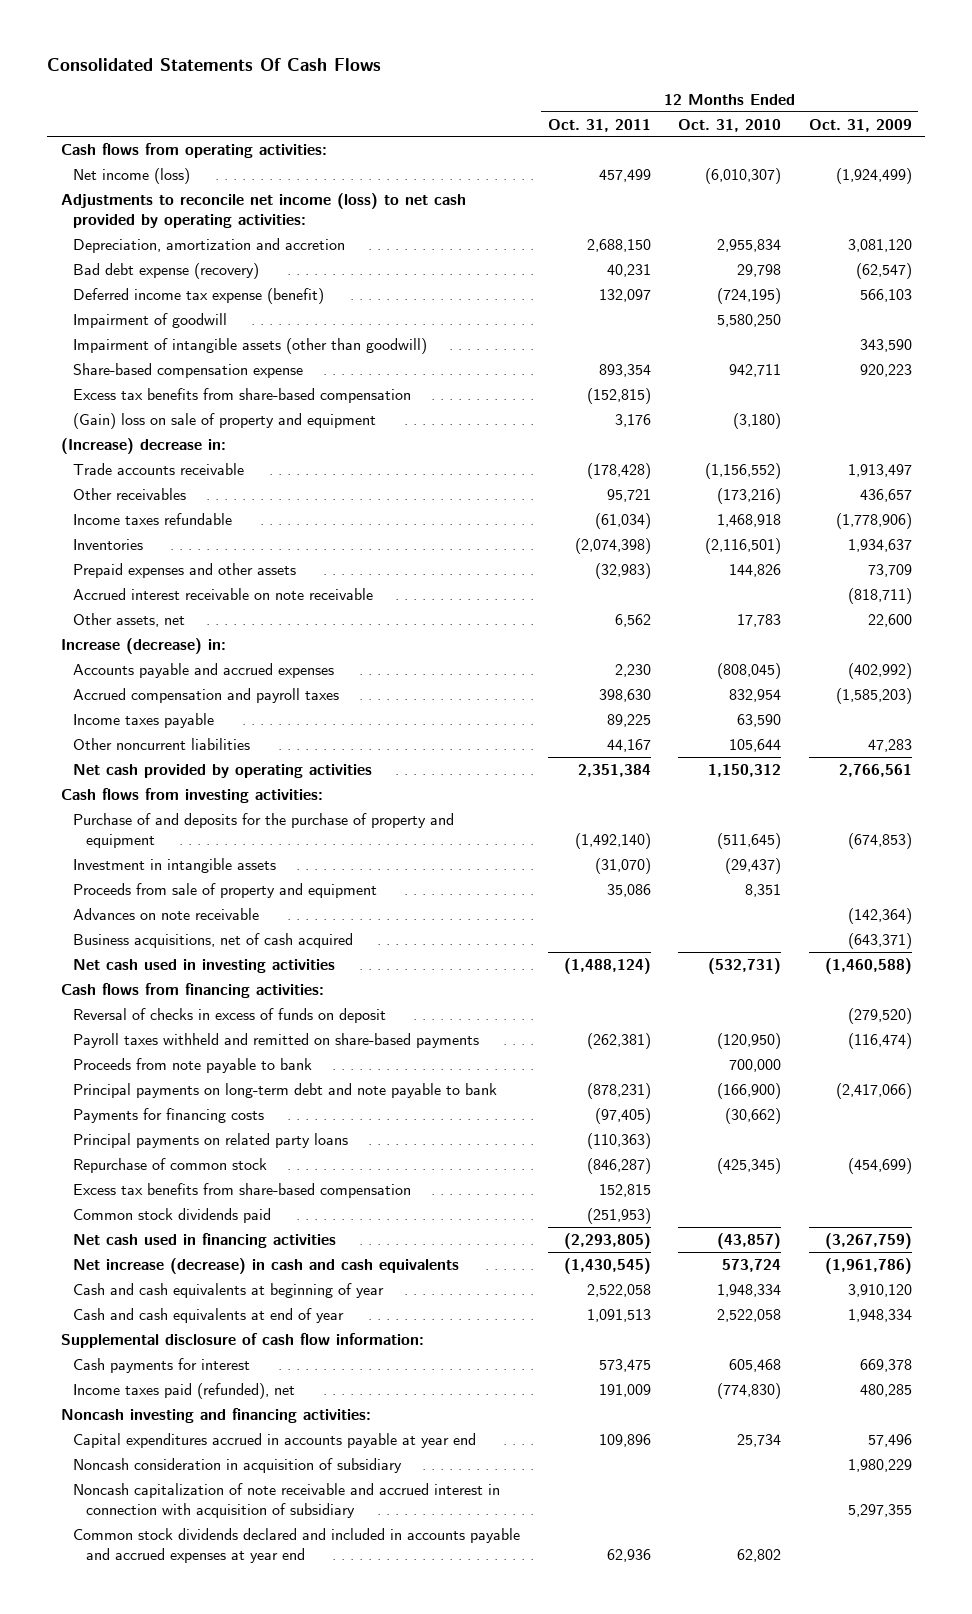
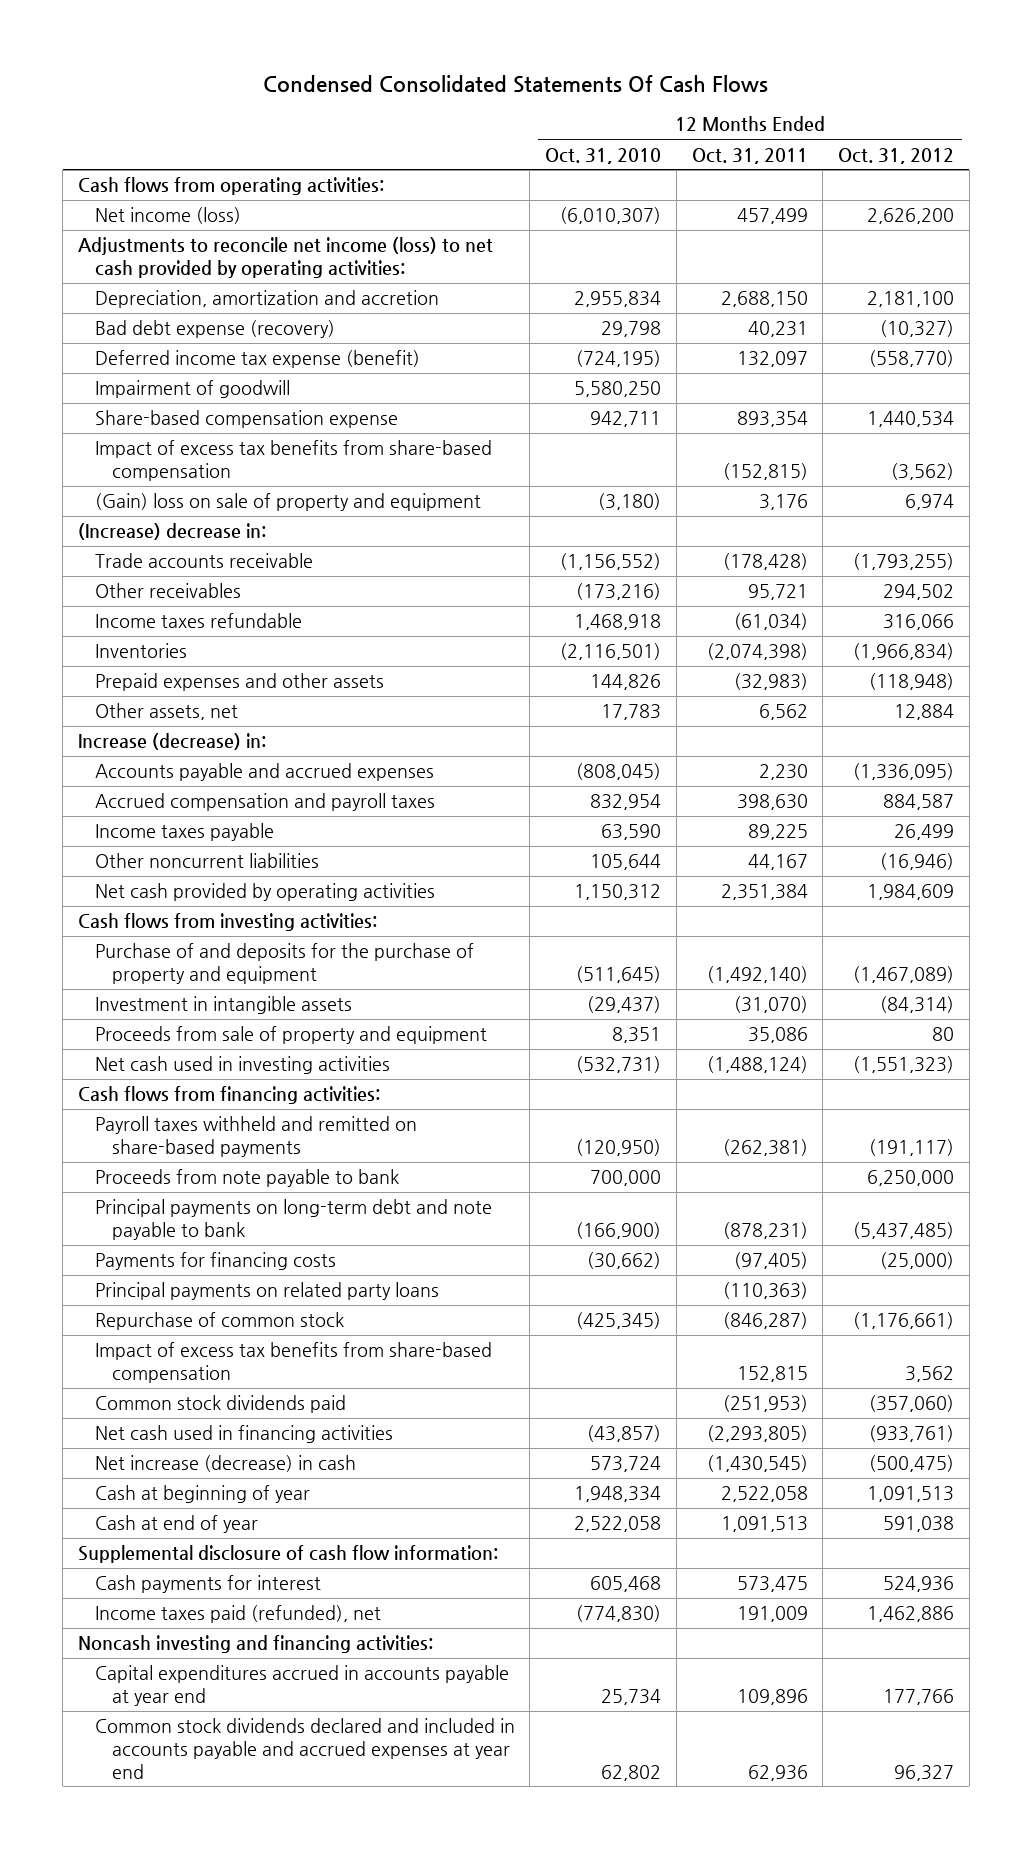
[47,58,382,72] Consolidated Statements Of Cash Flows -> [262,74,768,93] Condensed Consolidated Statements Of Cash Flows
[808,118,912,132] Oct. 31, 2009 -> none
none -> [838,147,955,164] Oct. 31, 2012
[73,337,428,354] Impairment of intangible assets (other than goodwill) -> none
[73,387,412,403] Excess tax benefits from share-based compensation -> [94,440,492,482] Impact of excess tax benefits from share-based compensation
[73,587,374,600] Accrued interest receivable on note receivable -> none
[73,907,260,920] Advances on note receivable -> none
[73,932,354,948] Business acquisitions, net of cash acquired -> none
[73,1007,387,1023] Reversal of checks in excess of funds on deposit -> none
[73,1182,412,1198] Excess tax benefits from share-based compensation -> [94,1342,492,1384] Impact of excess tax benefits from share-based compensation
[73,1257,460,1274] Net increase (decrease) in cash and cash equivalents -> [94,1455,356,1473] Net increase (decrease) in cash
[73,1282,385,1298] Cash and cash equivalents at beginning of year -> [94,1485,310,1504] Cash at beginning of year
[73,1307,345,1323] Cash and cash equivalents at end of year -> [94,1515,258,1534] Cash at end of year
[73,1457,403,1473] Noncash consideration in acquisition of subsidiary -> none
[73,1482,501,1518] Noncash capitalization of note receivable and accrued interest in connection with acquisition of subsidiary -> none

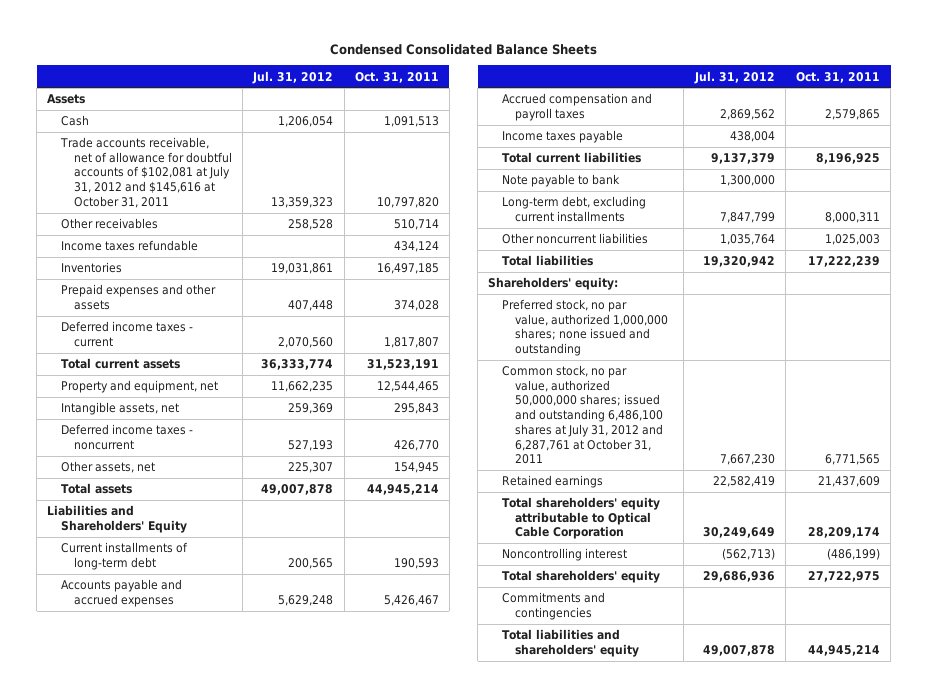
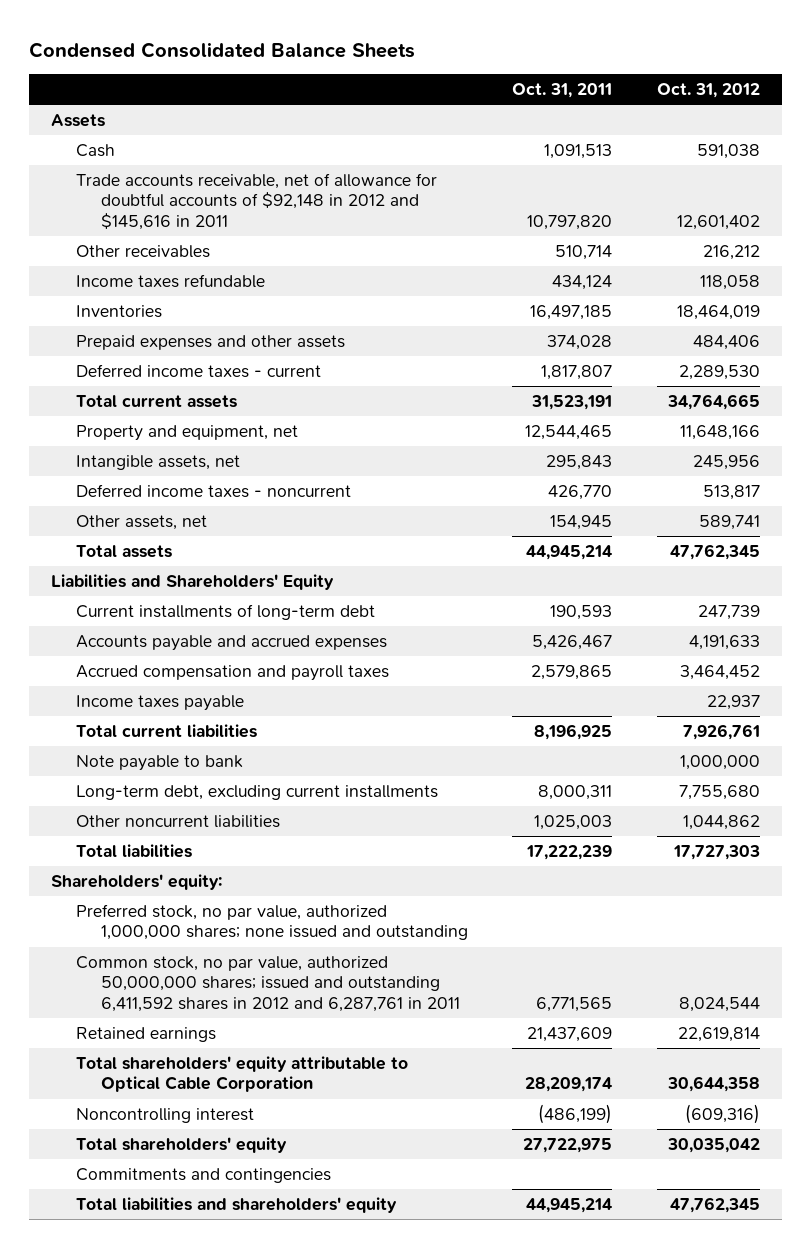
[252,70,334,84] Jul. 31, 2012 -> none
none -> [656,83,760,99] Oct. 31, 2012
[59,137,233,208] Trade accounts receivable, net of allowance for doubtful accounts of $102,081 at July 31, 2012 and $145,616 at October 31, 2011 -> [76,172,438,230] Trade accounts receivable, net of allowance for doubtful accounts of $92,148 in 2012 and $145,616 in 2011
[501,365,664,465] Common stock, no par value, authorized 50,000,000 shares; issued and outstanding 6,486,100 shares at July 31, 2012 and 6,287,761 at October 31, 2011 -> [76,955,461,1012] Common stock, no par value, authorized 50,000,000 shares; issued and outstanding 6,411,592 shares in 2012 and 6,287,761 in 2011

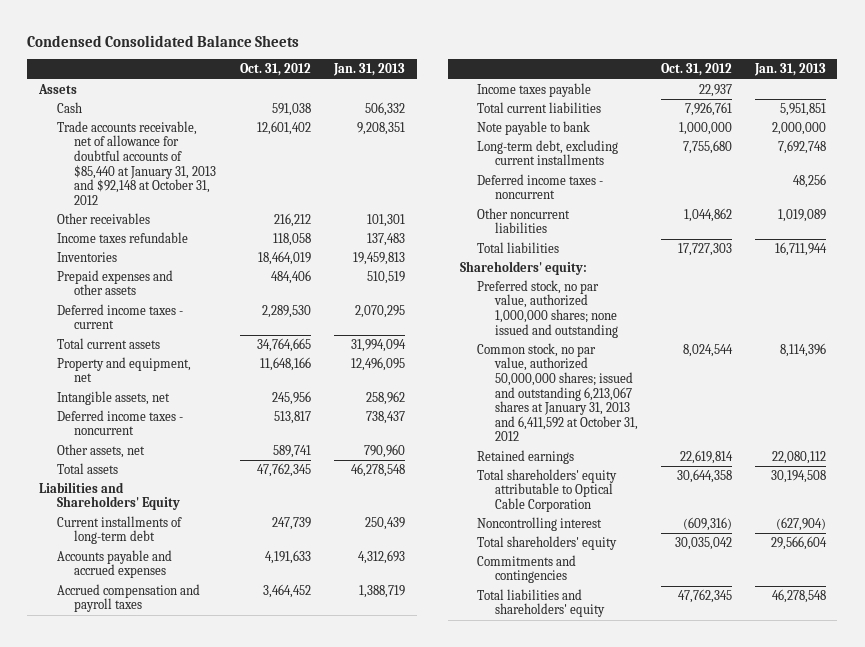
[512,83,613,99] Oct. 31, 2011 -> none
none -> [333,63,406,77] Jan. 31, 2013
[76,172,438,230] Trade accounts receivable, net of allowance for doubtful accounts of $92,148 in 2012 and $145,616 in 2011 -> [56,120,217,205] Trade accounts receivable, net of allowance for doubtful accounts of $85,440 at January 31, 2013 and $92,148 at October 31, 2012
none -> [477,173,604,200] Deferred income taxes - noncurrent
[76,955,461,1012] Common stock, no par value, authorized 50,000,000 shares; issued and outstanding 6,411,592 shares in 2012 and 6,287,761 in 2011 -> [477,342,638,442] Common stock, no par value, authorized 50,000,000 shares; issued and outstanding 6,213,067 shares at January 31, 2013 and 6,411,592 at October 31, 2012

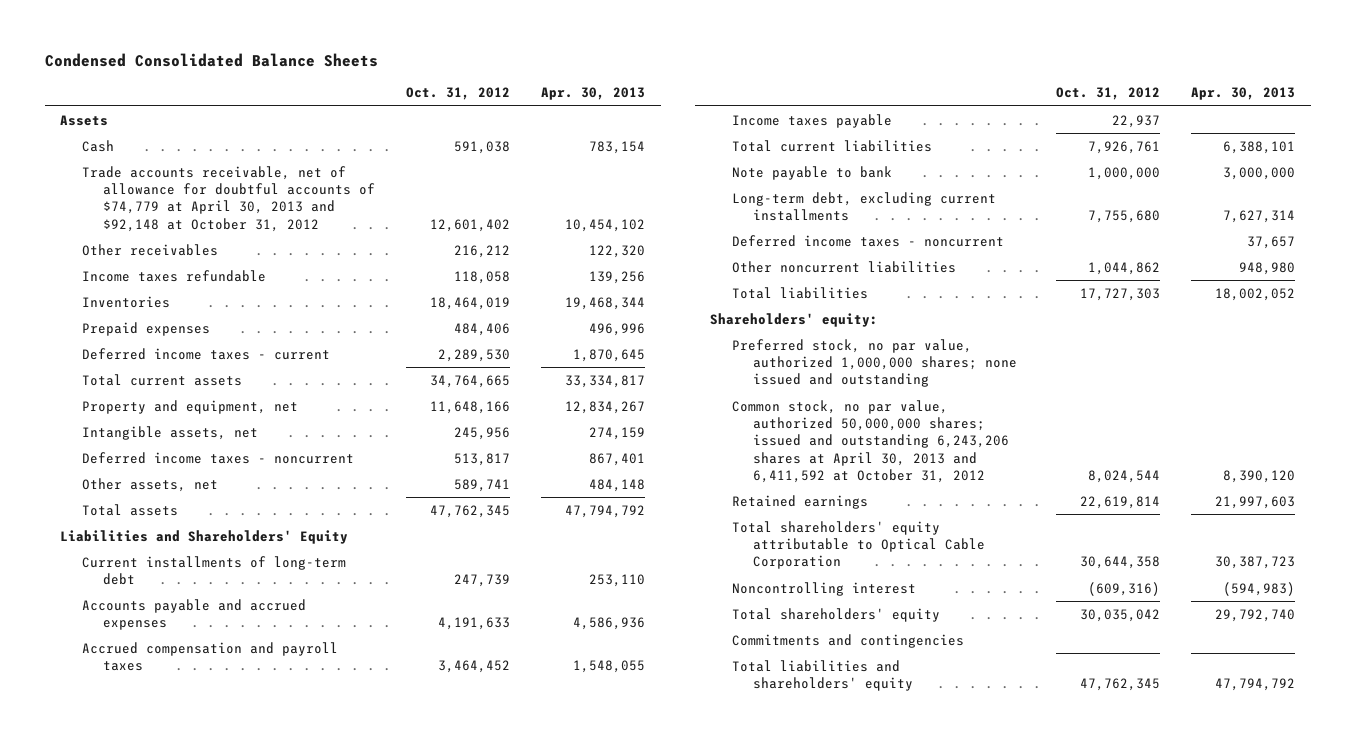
[333,63,406,77] Jan. 31, 2013 -> none
none -> [541,87,646,101] Apr. 30, 2013
[56,120,217,205] Trade accounts receivable, net of allowance for doubtful accounts of $85,440 at January 31, 2013 and $92,148 at October 31, 2012 -> [81,165,376,232] Trade accounts receivable, net of allowance for doubtful accounts of $74,779 at April 30, 2013 and $92,148 at October 31, 2012
[56,269,173,296] Prepaid expenses and other assets -> [81,321,210,336] Prepaid expenses
[477,342,638,442] Common stock, no par value, authorized 50,000,000 shares; issued and outstanding 6,213,067 shares at January 31, 2013 and 6,411,592 at October 31, 2012 -> [731,399,1010,483] Common stock, no par value, authorized 50,000,000 shares; issued and outstanding 6,243,206 shares at April 30, 2013 and 6,411,592 at October 31, 2012

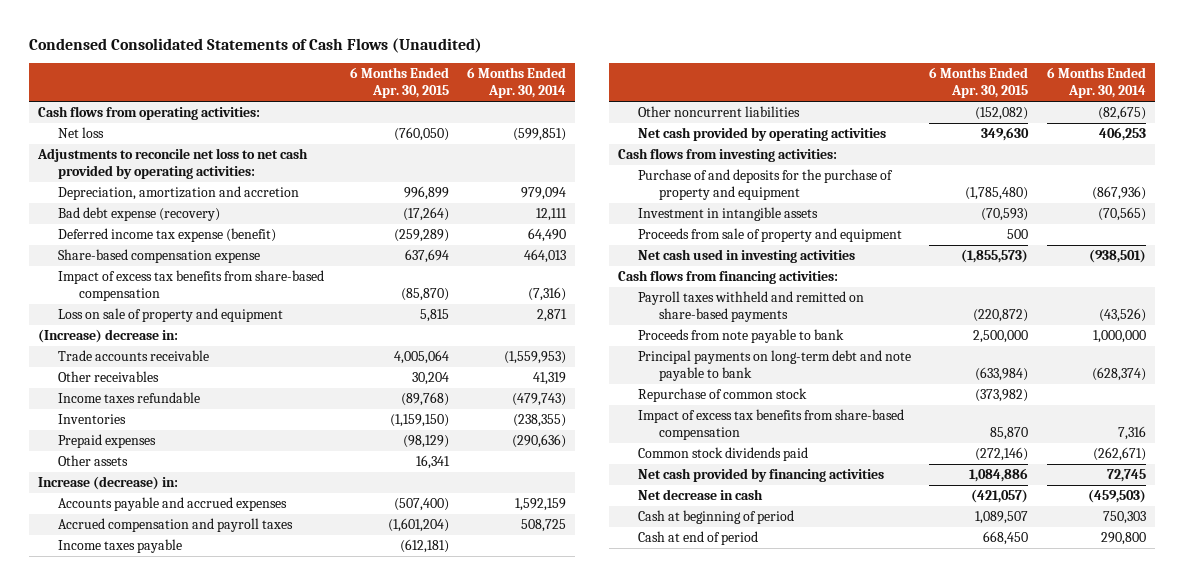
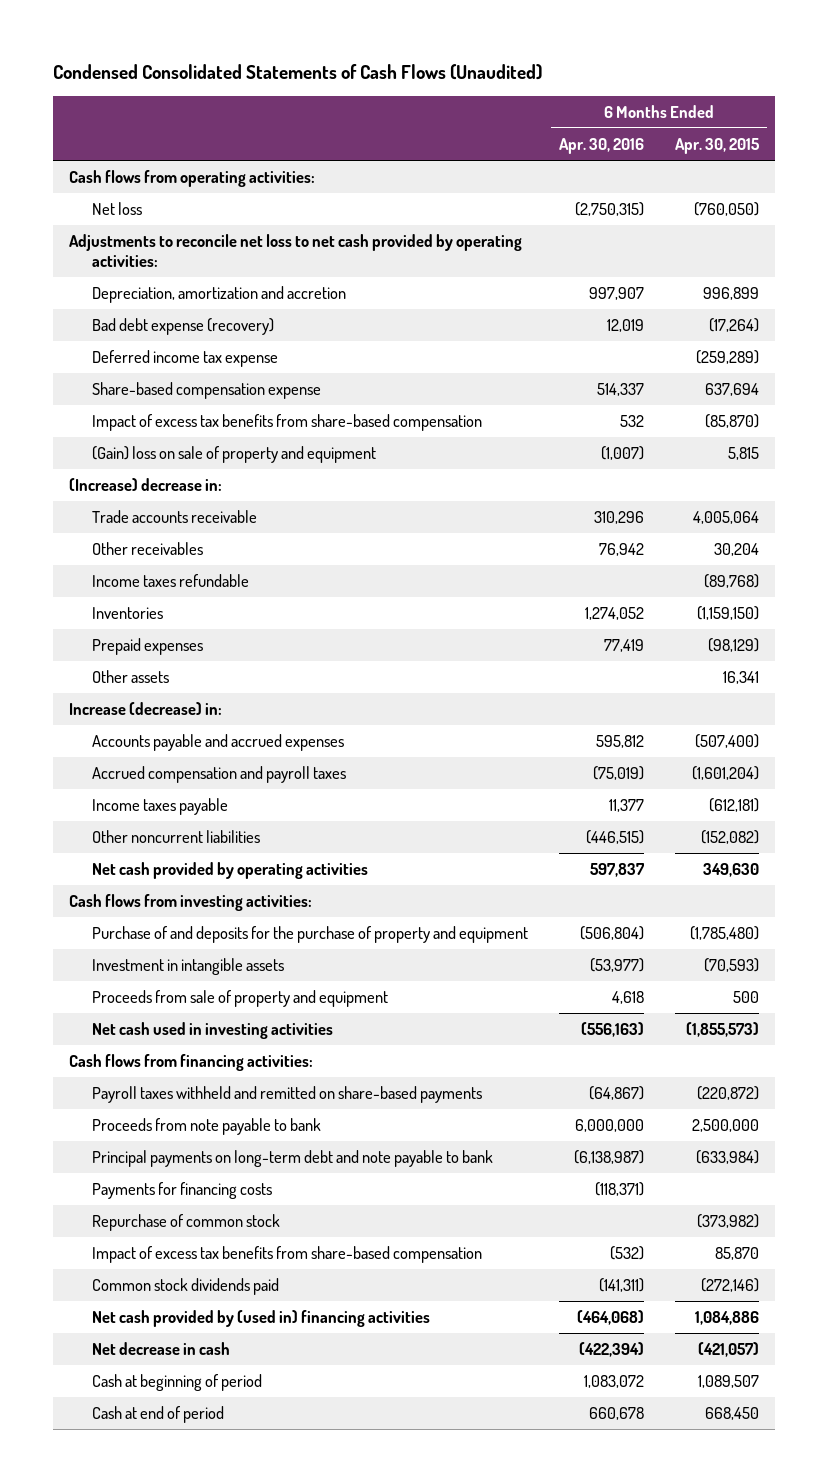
[466,67,566,99] 6 Months Ended Apr. 30, 2014 -> none
none -> [558,137,644,154] Apr. 30, 2016
[58,228,277,243] Deferred income tax expense (benefit) -> [91,350,278,368] Deferred income tax expense
[58,308,284,323] Loss on sale of property and equipment -> [91,446,376,464] (Gain) loss on sale of property and equipment
none -> [91,1182,272,1200] Payments for financing costs
[638,468,885,483] Net cash provided by financing activities -> [91,1310,430,1328] Net cash provided by (used in) financing activities

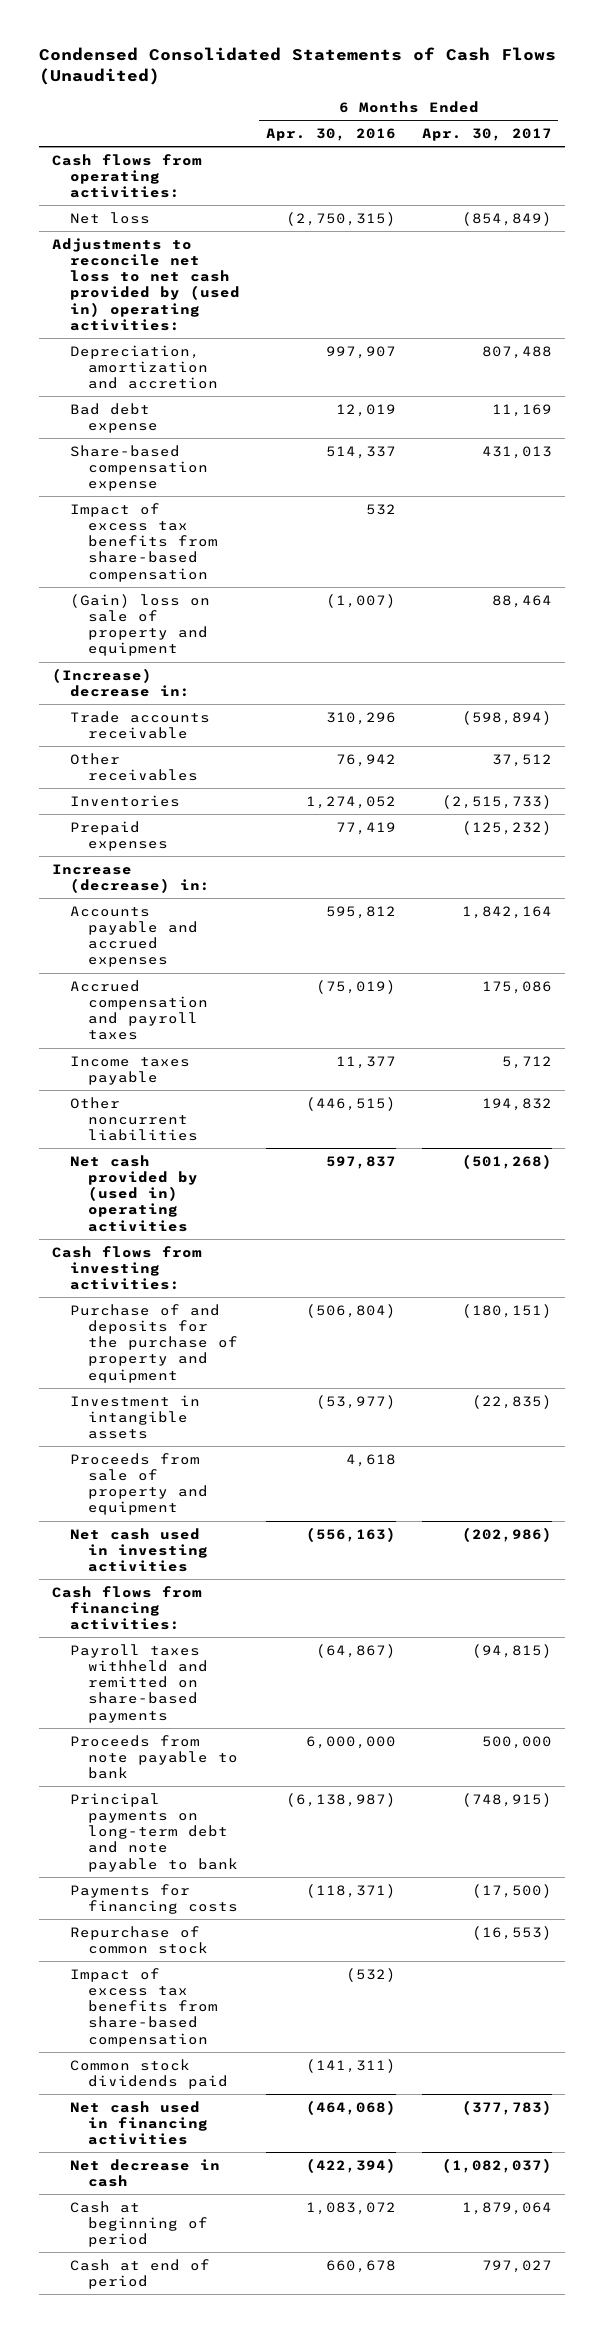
[675,137,761,154] Apr. 30, 2015 -> none
none -> [421,128,552,142] Apr. 30, 2017
[69,234,523,267] Adjustments to reconcile net loss to net cash provided by operating activities: -> [51,237,241,331] Adjustments to reconcile net loss to net cash provided by (used in) operating activities:
[91,350,278,368] Deferred income tax expense -> none
[91,318,274,336] Bad debt expense (recovery) -> [70,402,159,433] Bad debt expense
[91,574,249,588] Income taxes refundable -> none
[91,670,169,684] Other assets -> none
[91,862,368,880] Net cash provided by operating activities -> [70,1154,199,1232] Net cash provided by (used in) operating activities
[91,1310,430,1328] Net cash provided by (used in) financing activities -> [70,2100,209,2146] Net cash used in financing activities

